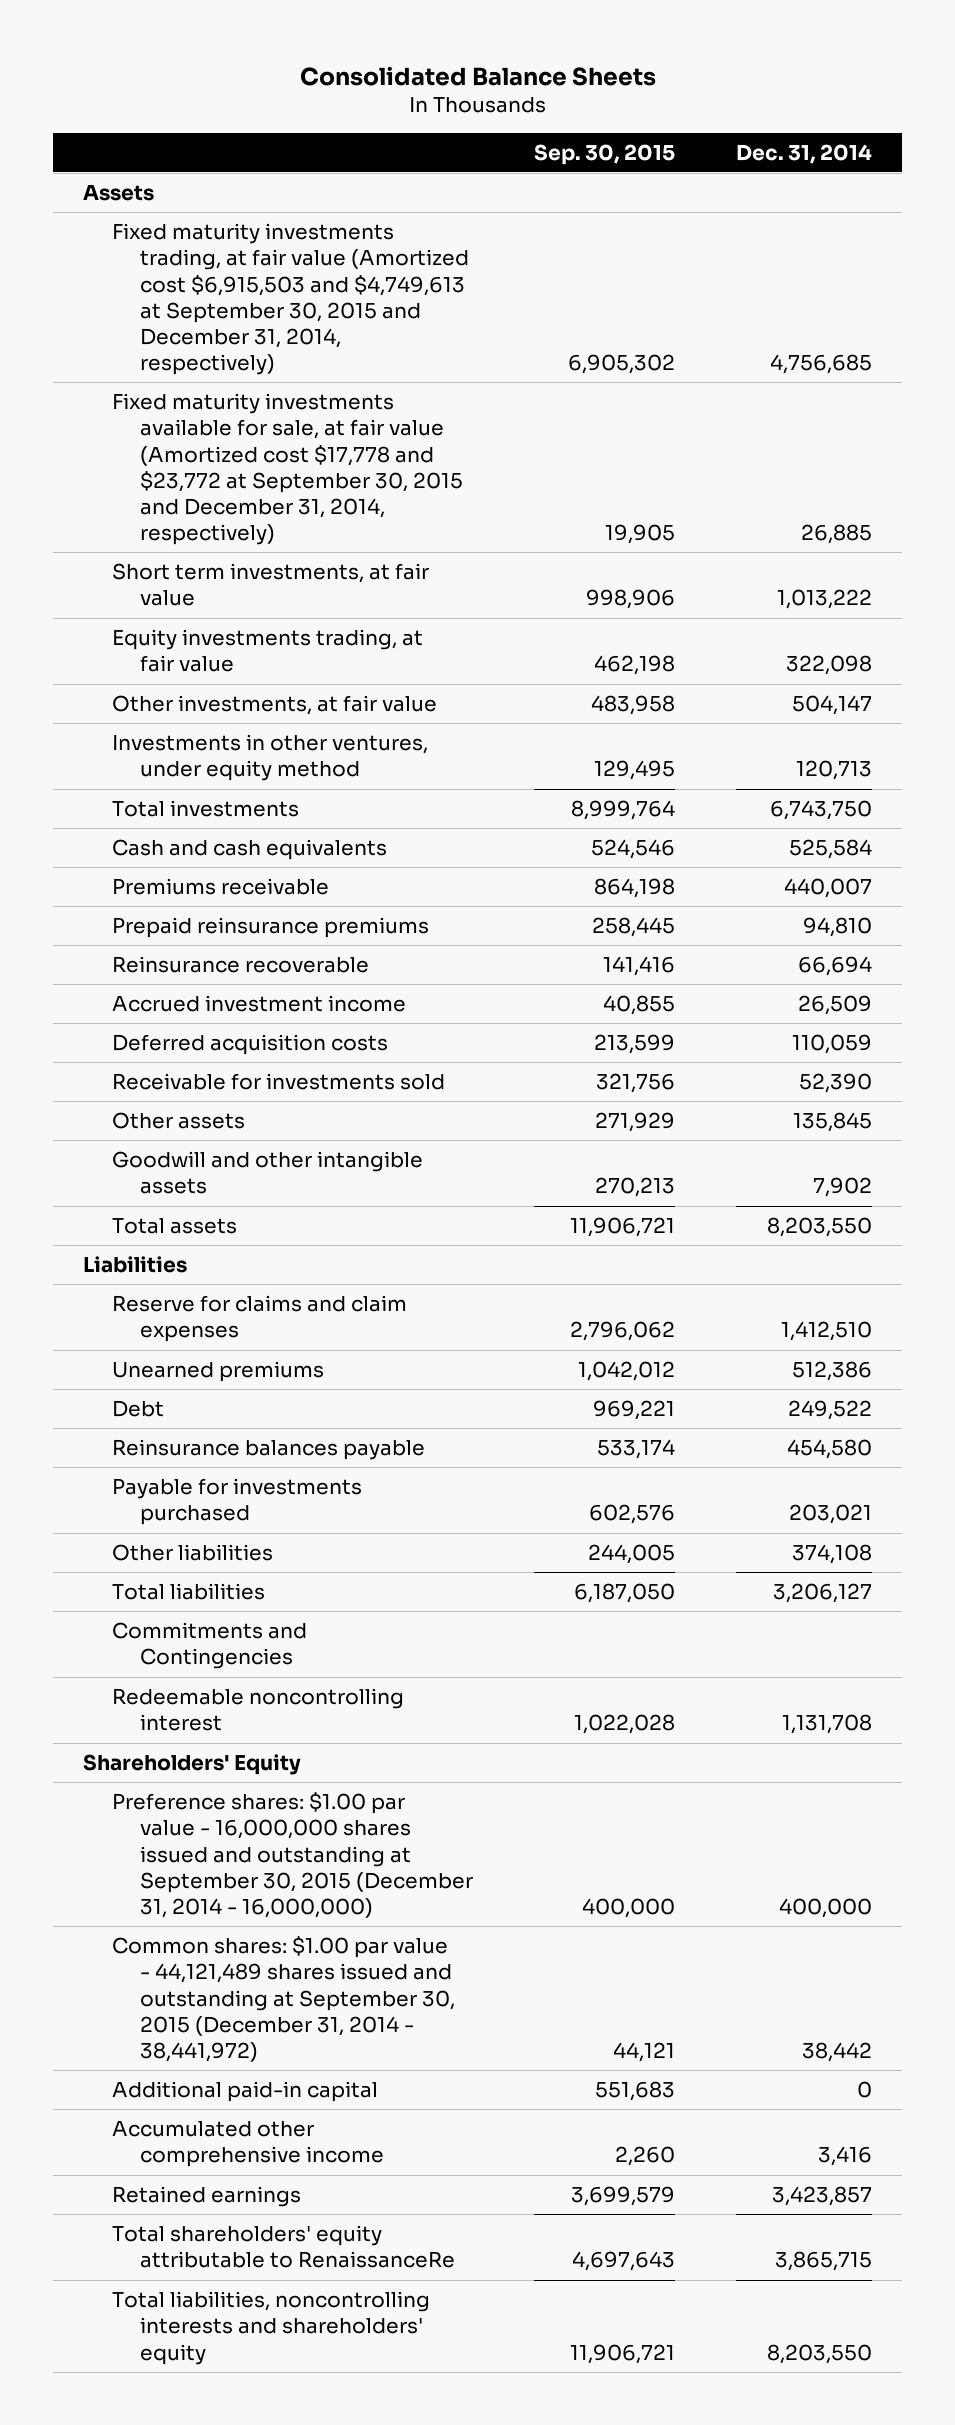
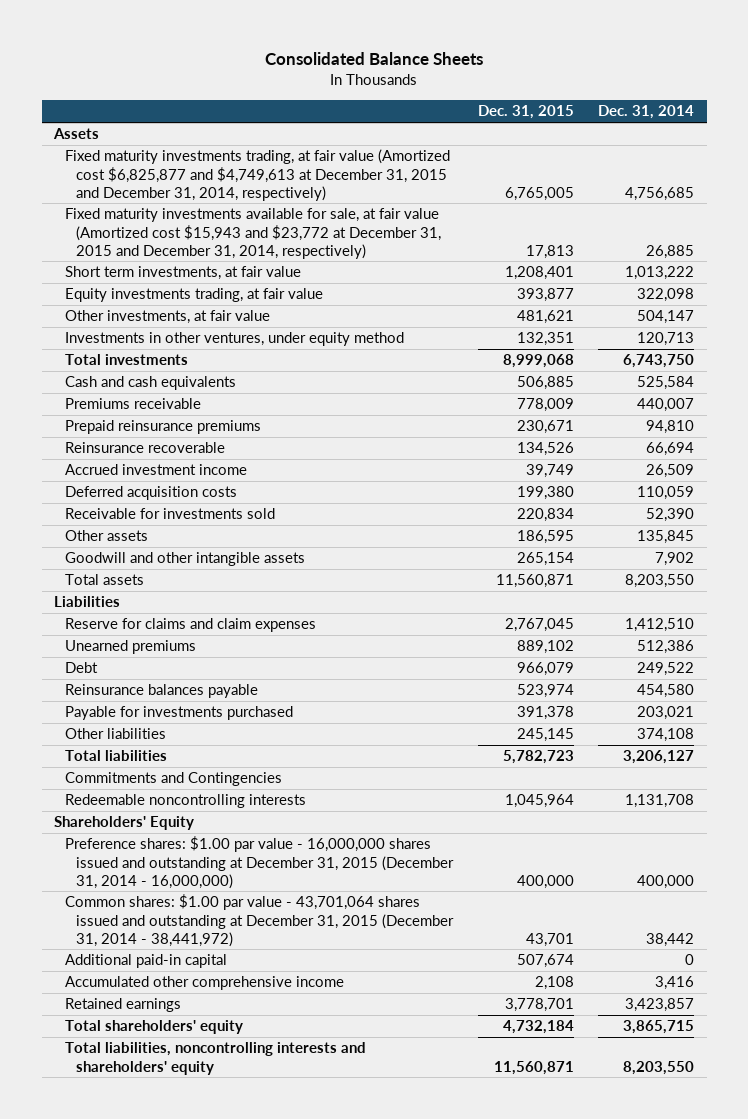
[533,143,675,165] Sep. 30, 2015 -> none
none -> [477,105,574,120] Dec. 31, 2015
[111,223,469,376] Fixed maturity investments trading, at fair value (Amortized cost $6,915,503 and $4,749,613 at September 30, 2015 and December 31, 2014, respectively) -> [65,149,451,201] Fixed maturity investments trading, at fair value (Amortized cost $6,825,877 and $4,749,613 at December 31, 2015 and December 31, 2014, respectively)
[111,393,463,546] Fixed maturity investments available for sale, at fair value (Amortized cost $17,778 and $23,772 at September 30, 2015 and December 31, 2014, respectively) -> [65,208,442,259] Fixed maturity investments available for sale, at fair value (Amortized cost $15,943 and $23,772 at December 31, 2015 and December 31, 2014, respectively)
[111,1688,404,1732] Redeemable noncontrolling interest -> [65,794,307,809] Redeemable noncontrolling interests
[111,1792,473,1918] Preference shares: $1.00 par value - 16,000,000 shares issued and outstanding at September 30, 2015 (December 31, 2014 - 16,000,000) -> [65,836,455,889] Preference shares: $1.00 par value - 16,000,000 shares issued and outstanding at December 31, 2015 (December 31, 2014 - 16,000,000)
[111,1936,455,2062] Common shares: $1.00 par value - 44,121,489 shares issued and outstanding at September 30, 2015 (December 31, 2014 - 38,441,972) -> [65,894,455,947] Common shares: $1.00 par value - 43,701,064 shares issued and outstanding at December 31, 2015 (December 31, 2014 - 38,441,972)
[111,2225,455,2269] Total shareholders' equity attributable to RenaissanceRe -> [65,1020,244,1035] Total shareholders' equity

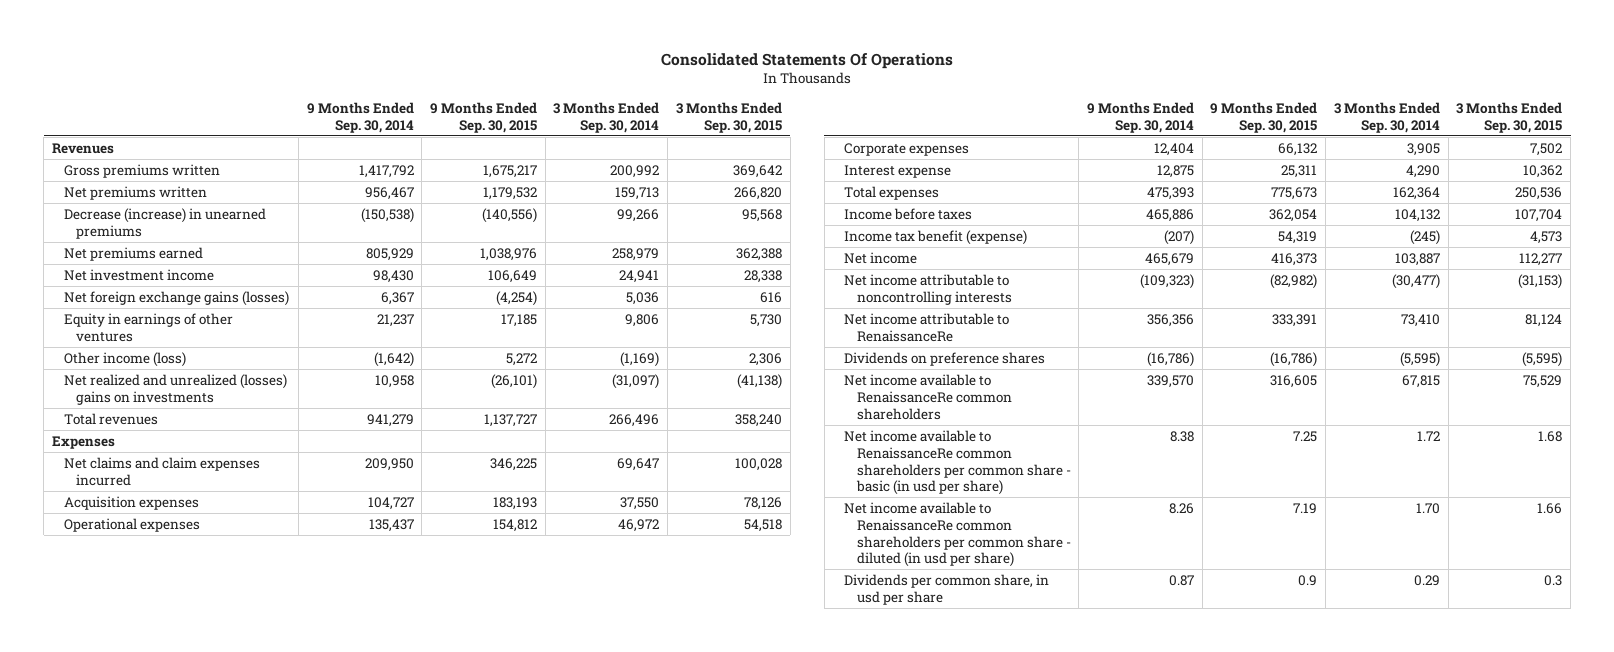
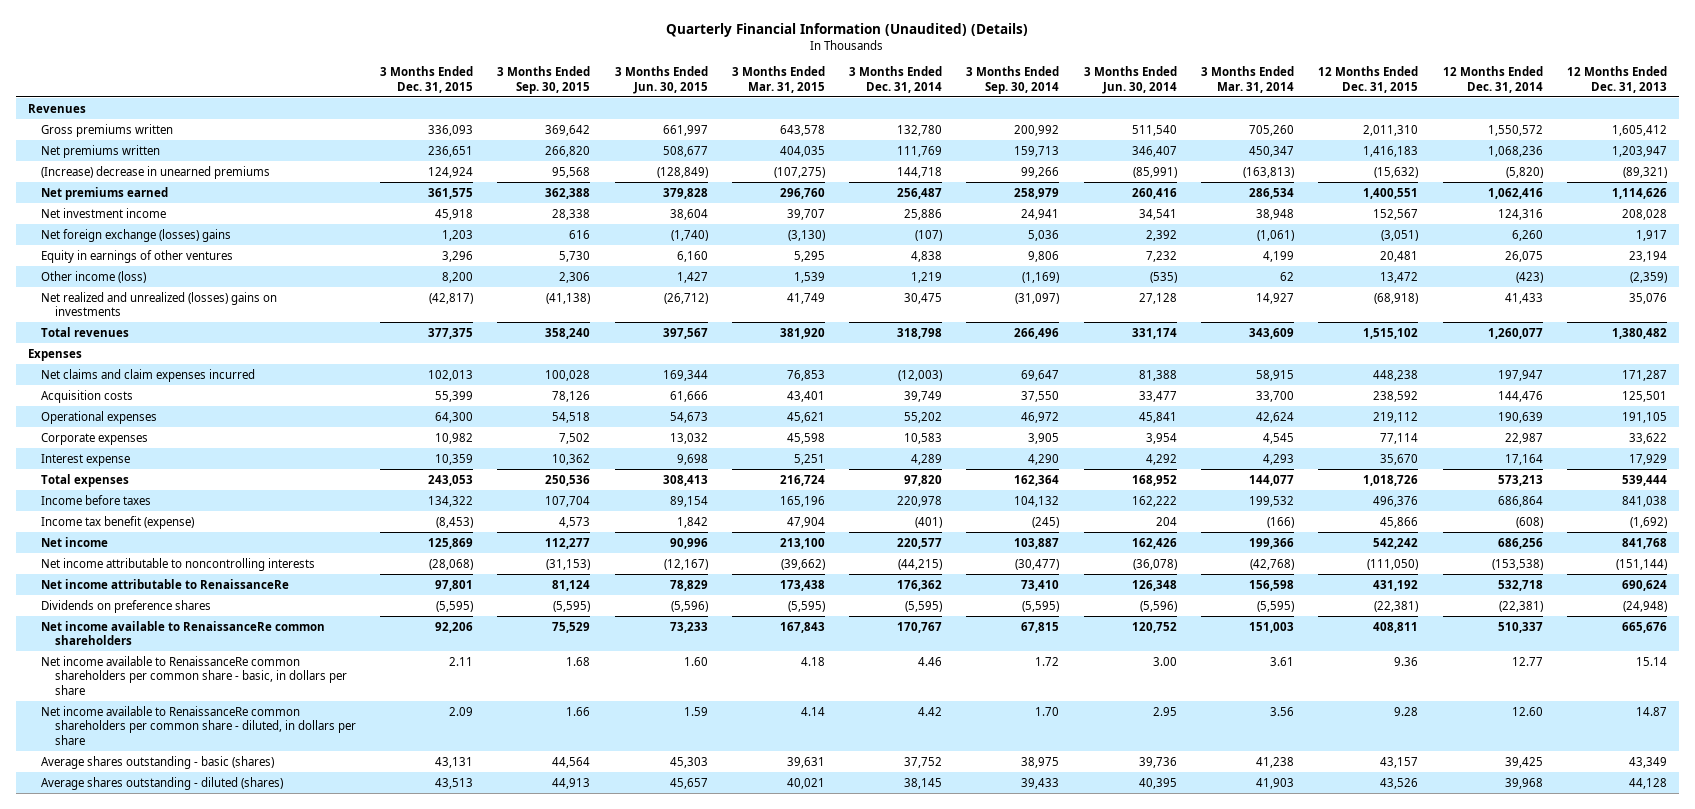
[661,52,954,69] Consolidated Statements Of Operations -> [666,22,1029,37] Quarterly Financial Information (Unaudited) (Details)
[306,101,414,133] 9 Months Ended Sep. 30, 2014 -> none
[429,101,537,133] 9 Months Ended Sep. 30, 2015 -> none
none -> [380,65,474,93] 3 Months Ended Dec. 31, 2015
none -> [614,65,708,94] 3 Months Ended Jun. 30, 2015
none -> [731,65,825,93] 3 Months Ended Mar. 31, 2015
none -> [849,65,943,93] 3 Months Ended Dec. 31, 2014
none -> [1083,65,1177,94] 3 Months Ended Jun. 30, 2014
none -> [1201,65,1295,93] 3 Months Ended Mar. 31, 2014
none -> [1318,65,1419,93] 12 Months Ended Dec. 31, 2015
none -> [1442,65,1543,93] 12 Months Ended Dec. 31, 2014
none -> [1566,65,1667,93] 12 Months Ended Dec. 31, 2013
[64,207,267,239] Decrease (increase) in unearned premiums -> [41,165,271,179] (Increase) decrease in unearned premiums
[64,290,290,306] Net foreign exchange gains (losses) -> [41,228,232,242] Net foreign exchange (losses) gains
[64,495,200,510] Acquisition expenses -> [41,389,134,403] Acquisition costs
[844,573,1050,605] Dividends per common share, in usd per share -> none
[844,429,1071,496] Net income available to RenaissanceRe common shareholders per common share - basic (in usd per share) -> [41,655,347,695] Net income available to RenaissanceRe common shareholders per common share - basic, in dollars per share
[844,501,1071,568] Net income available to RenaissanceRe common shareholders per common share - diluted (in usd per share) -> [41,705,356,745] Net income available to RenaissanceRe common shareholders per common share - diluted, in dollars per share
none -> [41,755,275,769] Average shares outstanding - basic (shares)
none -> [41,776,284,790] Average shares outstanding - diluted (shares)

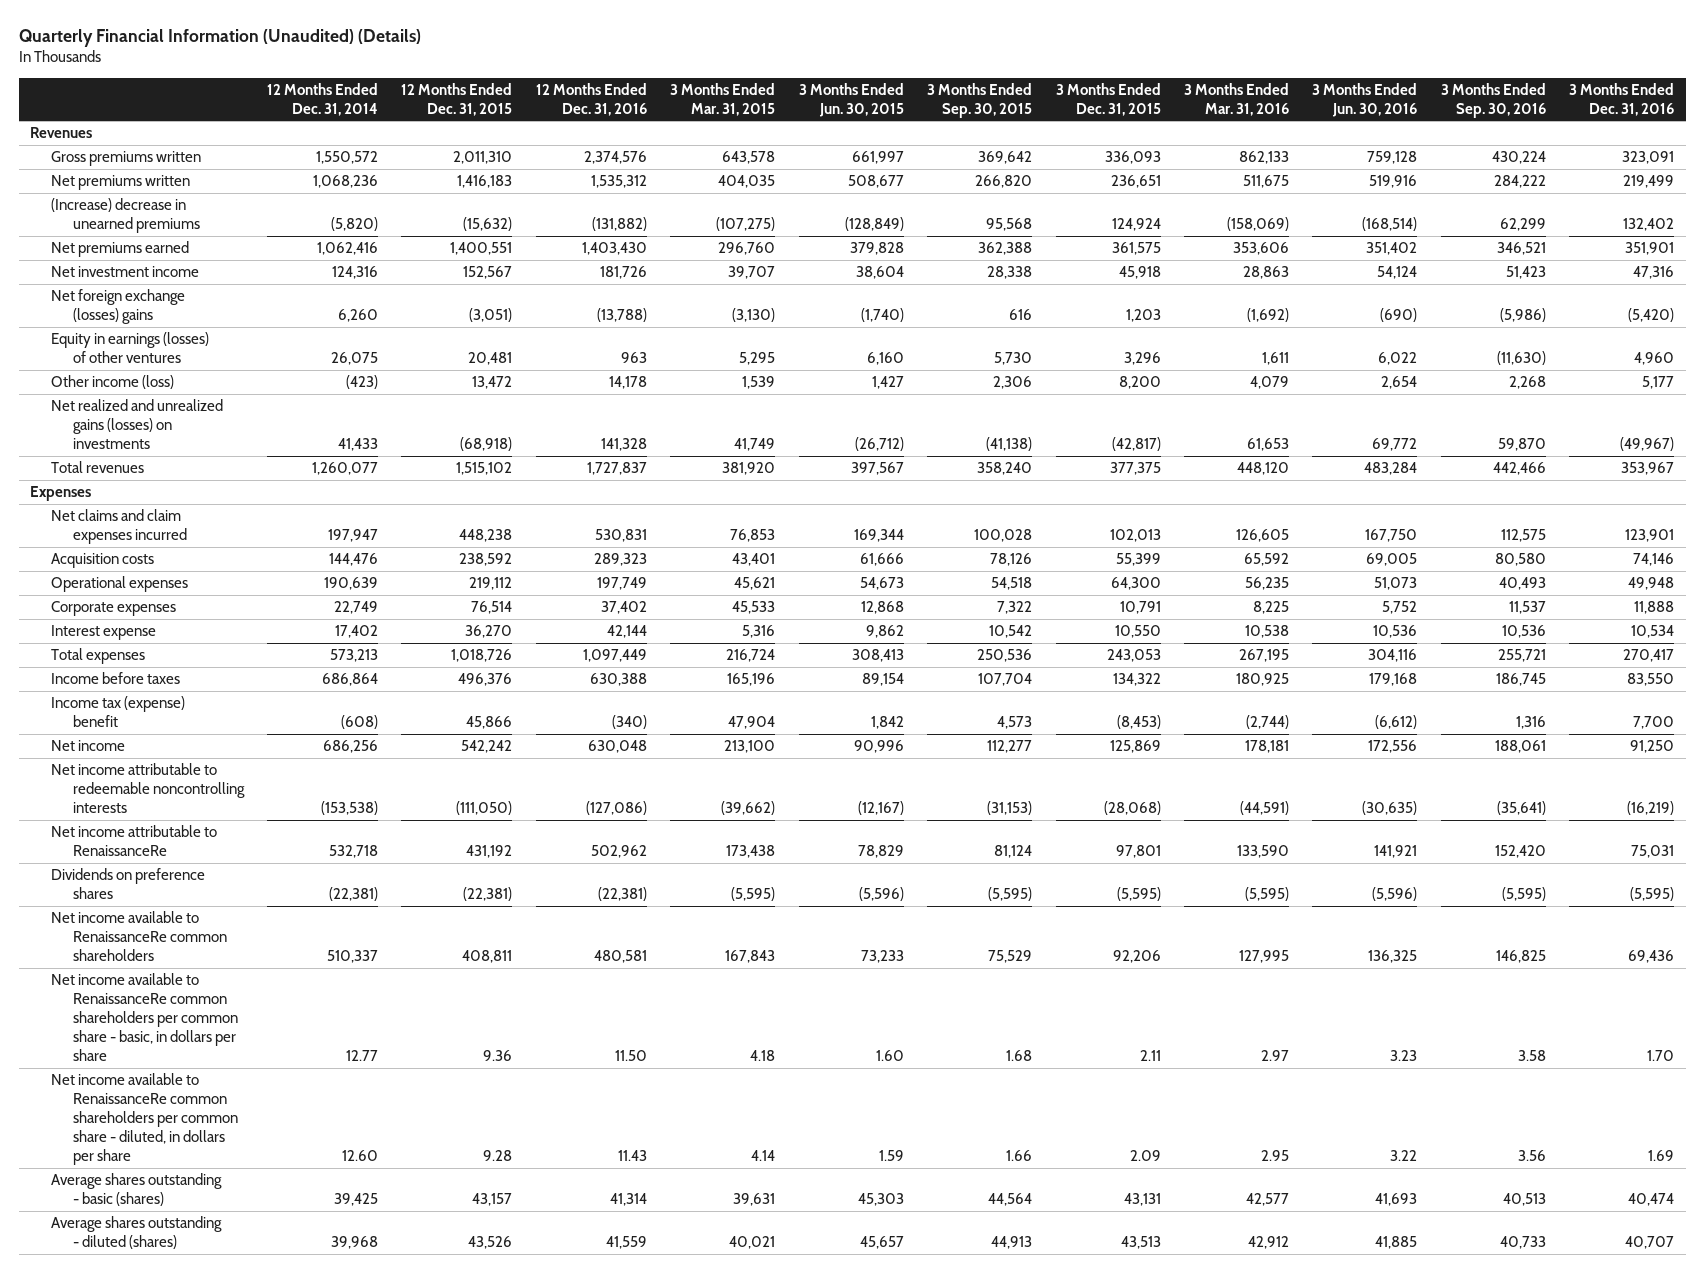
[849,65,943,93] 3 Months Ended Dec. 31, 2014 -> none
[966,65,1060,94] 3 Months Ended Sep. 30, 2014 -> none
[1083,65,1177,94] 3 Months Ended Jun. 30, 2014 -> none
[1201,65,1295,93] 3 Months Ended Mar. 31, 2014 -> none
[1566,65,1667,93] 12 Months Ended Dec. 31, 2013 -> none
none -> [535,82,647,116] 12 Months Ended Dec. 31, 2016
none -> [1183,82,1289,116] 3 Months Ended Mar. 31, 2016
none -> [1312,82,1418,117] 3 Months Ended Jun. 30, 2016
none -> [1440,82,1546,118] 3 Months Ended Sep. 30, 2016
none -> [1569,82,1675,116] 3 Months Ended Dec. 31, 2016
[41,249,234,263] Equity in earnings of other ventures -> [51,332,210,364] Equity in earnings (losses) of other ventures
[41,291,278,317] Net realized and unrealized (losses) gains on investments -> [51,399,224,450] Net realized and unrealized gains (losses) on investments
[435,432,474,444] 10,982 -> [1119,601,1161,615] 10,791
[559,432,591,444] 7,502 -> [997,601,1033,615] 7,322
[669,432,708,444] 13,032 -> [860,601,904,615] 12,868
[786,432,825,444] 45,598 -> [732,601,776,615] 45,533
[1380,432,1419,444] 77,114 -> [471,601,513,615] 76,514
[1504,432,1543,444] 22,987 -> [334,601,379,615] 22,749
[435,453,474,465] 10,359 -> [1114,625,1161,639] 10,550
[552,453,591,465] 10,362 -> [989,625,1033,639] 10,542
[676,453,708,465] 9,698 -> [865,625,904,639] 9,862
[793,453,825,465] 5,251 -> [742,625,776,639] 5,316
[1380,453,1419,465] 35,670 -> [465,625,513,639] 36,270
[1504,453,1543,465] 17,164 -> [335,625,379,639] 17,402
[41,515,195,529] Income tax benefit (expense) -> [51,696,186,728] Income tax (expense) benefit
[41,557,316,571] Net income attributable to noncontrolling interests -> [51,763,245,814] Net income attributable to redeemable noncontrolling interests

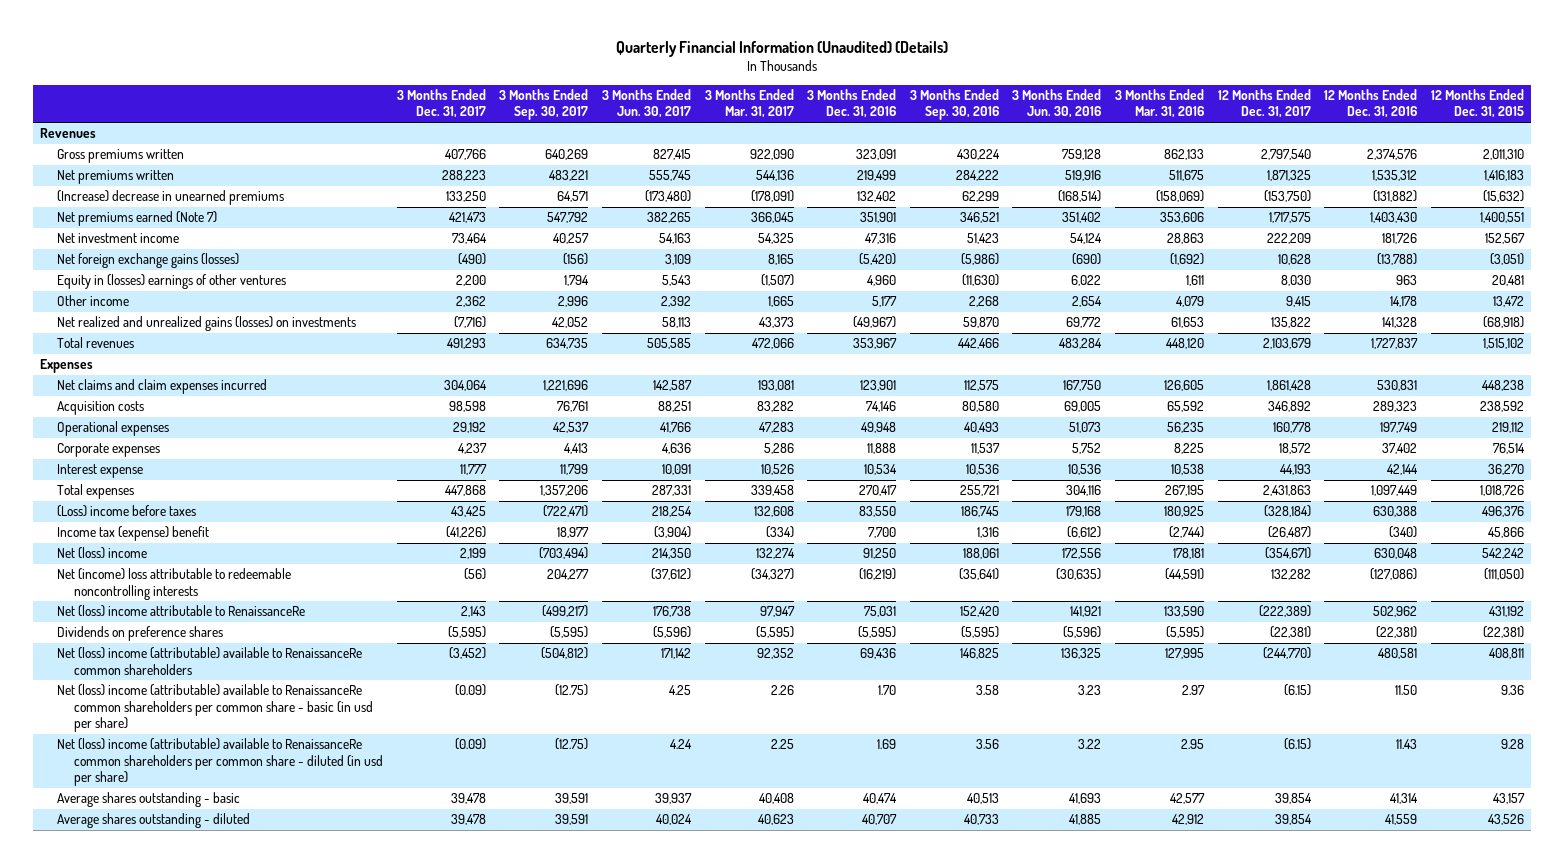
[267,82,379,116] 12 Months Ended Dec. 31, 2014 -> none
[670,82,776,116] 3 Months Ended Mar. 31, 2015 -> none
[798,82,904,117] 3 Months Ended Jun. 30, 2015 -> none
[927,82,1033,118] 3 Months Ended Sep. 30, 2015 -> none
[1055,82,1161,116] 3 Months Ended Dec. 31, 2015 -> none
none -> [396,88,486,119] 3 Months Ended Dec. 31, 2017
none -> [499,88,589,121] 3 Months Ended Sep. 30, 2017
none -> [601,88,691,119] 3 Months Ended Jun. 30, 2017
none -> [704,88,794,119] 3 Months Ended Mar. 31, 2017
none -> [1217,88,1311,119] 12 Months Ended Dec. 31, 2017
[51,241,190,258] Net premiums earned -> [56,211,217,227] Net premiums earned (Note 7)
[51,289,186,325] Net foreign exchange (losses) gains -> [56,253,239,269] Net foreign exchange gains (losses)
[51,332,210,364] Equity in earnings (losses) of other ventures -> [56,274,286,290] Equity in (losses) earnings of other ventures
[51,375,175,390] Other income (loss) -> [56,295,129,307] Other income
[51,672,181,685] Income before taxes -> [56,505,196,518] (Loss) income before taxes
[51,740,126,752] Net income -> [56,547,147,560] Net (loss) income
[51,763,245,814] Net income attributable to redeemable noncontrolling interests -> [56,568,291,600] Net (income) loss attributable to redeemable noncontrolling interests
[51,825,218,857] Net income attributable to RenaissanceRe -> [56,605,305,618] Net (loss) income attributable to RenaissanceRe
[51,911,227,962] Net income available to RenaissanceRe common shareholders -> [56,647,362,675] Net (loss) income (attributable) available to RenaissanceRe common shareholders
[51,973,238,1062] Net income available to RenaissanceRe common shareholders per common share - basic, in dollars per share -> [56,684,374,733] Net (loss) income (attributable) available to RenaissanceRe common shareholders per common share - basic (in usd per share)
[51,1073,238,1166] Net income available to RenaissanceRe common shareholders per common share - diluted, in dollars per share -> [56,738,384,787] Net (loss) income (attributable) available to RenaissanceRe common shareholders per common share - diluted (in usd per share)
[51,1173,223,1207] Average shares outstanding - basic (shares) -> [56,792,240,808] Average shares outstanding - basic
[51,1216,223,1250] Average shares outstanding - diluted (shares) -> [56,813,250,829] Average shares outstanding - diluted

